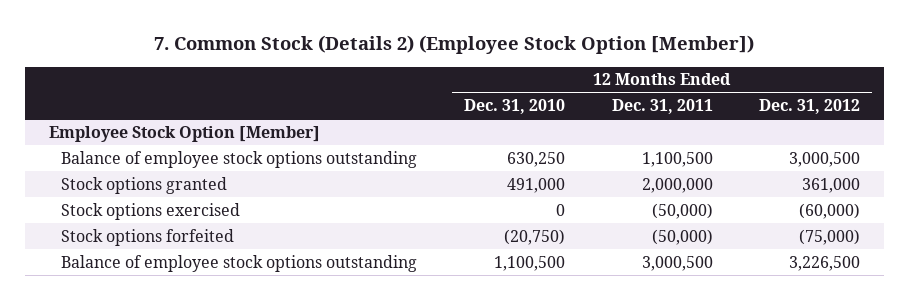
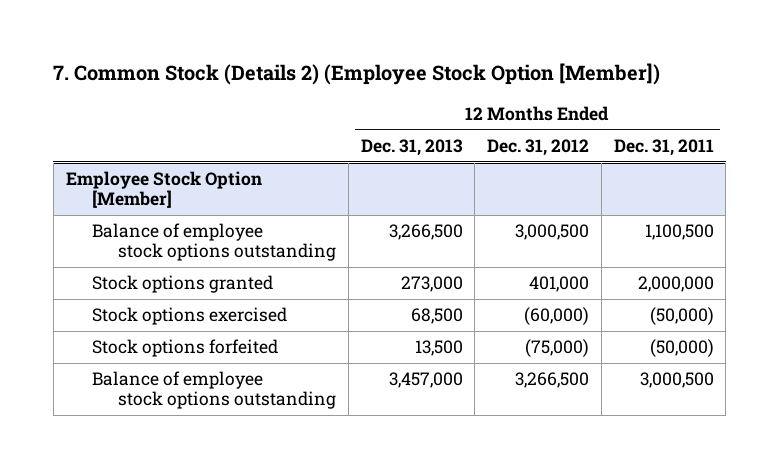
[463,99,565,115] Dec. 31, 2010 -> none
none -> [360,138,463,156] Dec. 31, 2013
[802,177,861,193] 361,000 -> [529,276,590,293] 401,000
[789,255,861,271] 3,226,500 -> [515,372,590,389] 3,266,500

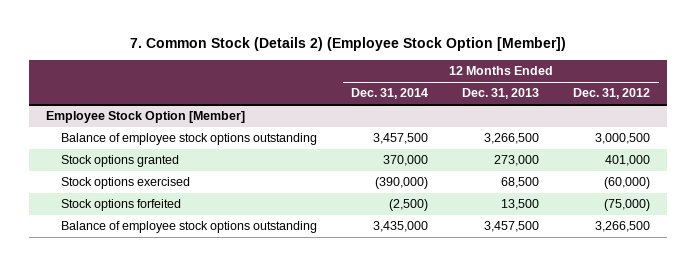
[613,138,714,156] Dec. 31, 2011 -> none
none -> [351,88,429,100] Dec. 31, 2014
[388,372,463,389] 3,457,000 -> [484,221,540,233] 3,457,500

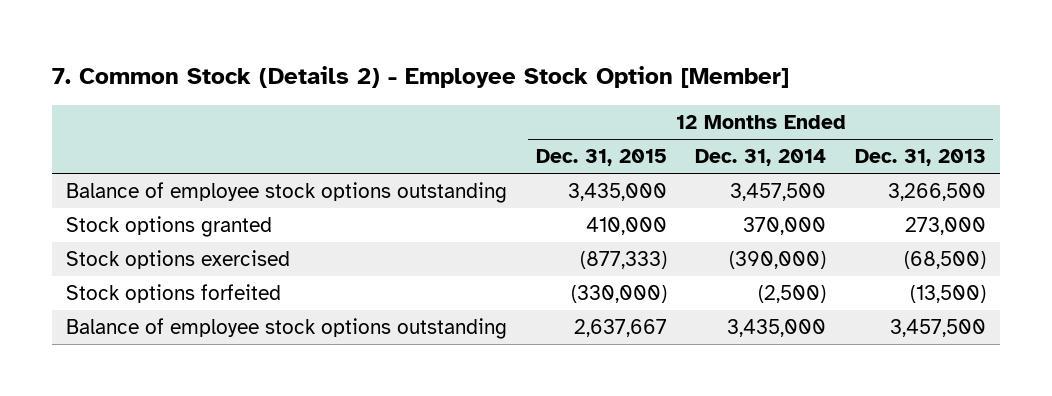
[129,36,566,51] 7. Common Stock (Details 2) (Employee Stock Option [Member]) -> [51,66,789,89] 7. Common Stock (Details 2) - Employee Stock Option [Member]
[573,88,651,100] Dec. 31, 2012 -> none
none -> [535,149,667,167] Dec. 31, 2015
[45,111,245,124] Employee Stock Option [Member] -> none
[501,177,540,189] 68,500 -> [904,251,987,270] (68,500)
[501,199,540,211] 13,500 -> [910,285,987,304] (13,500)

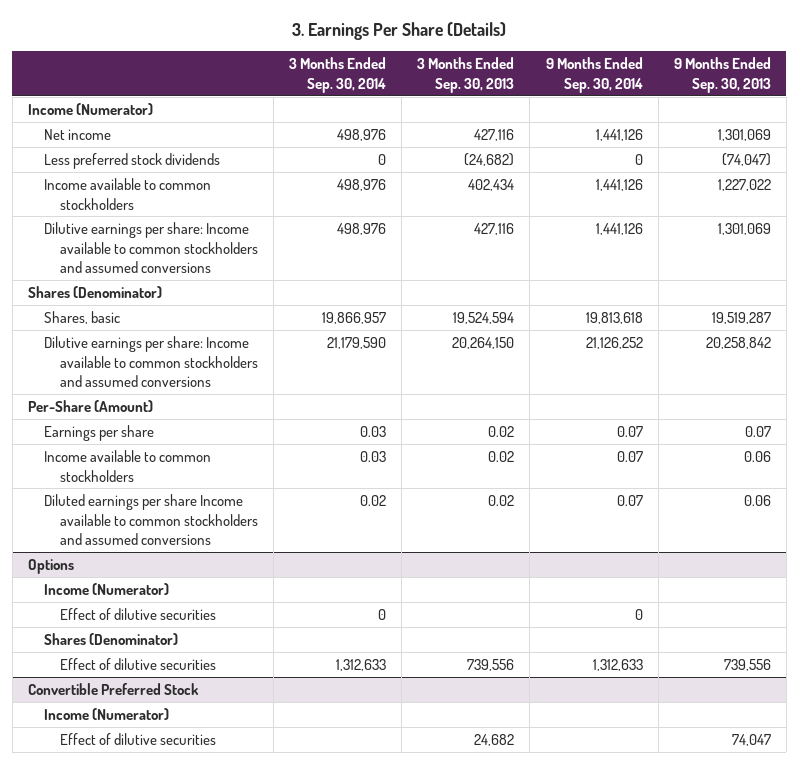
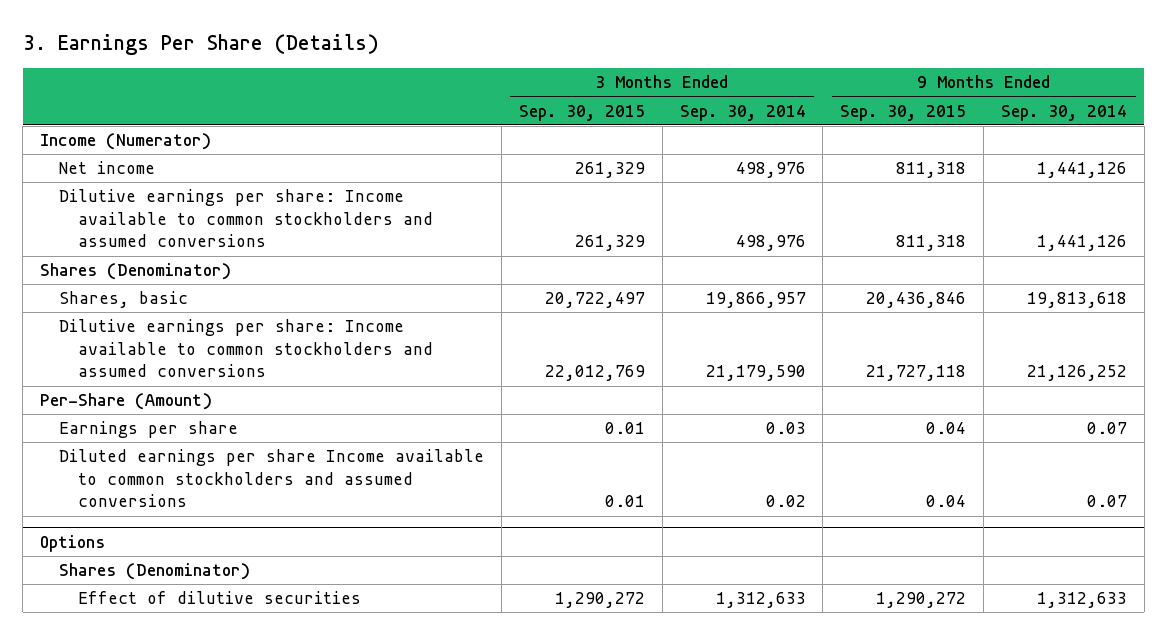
[417,57,515,93] 3 Months Ended Sep. 30, 2013 -> none
[673,57,771,93] 9 Months Ended Sep. 30, 2013 -> none
none -> [518,104,645,121] Sep. 30, 2015
none -> [840,104,967,121] Sep. 30, 2015
[43,153,220,170] Less preferred stock dividends -> none
[43,178,211,210] Income available to common stockholders -> none
[43,450,211,482] Income available to common stockholders -> none
[43,583,169,596] Income (Numerator) -> none
[60,608,217,621] Effect of dilutive securities -> none
[27,683,199,696] Convertible Preferred Stock -> none
[43,708,169,721] Income (Numerator) -> none
[60,733,217,746] Effect of dilutive securities -> none

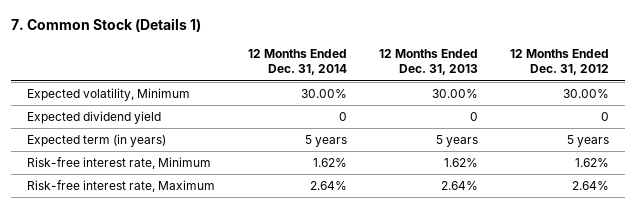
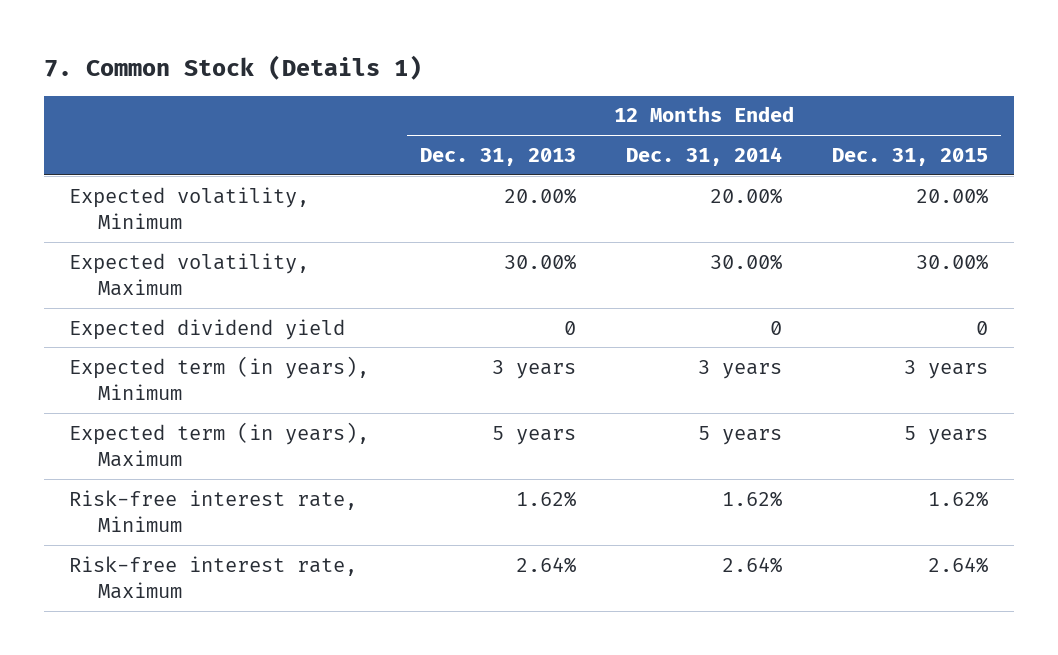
[509,49,609,76] 12 Months Ended Dec. 31, 2012 -> none
none -> [832,147,989,166] Dec. 31, 2015
[300,89,347,99] 30.00% -> [710,187,783,204] 20.00%
[431,89,478,99] 30.00% -> [503,187,576,204] 20.00%
none -> [69,252,310,296] Expected volatility, Maximum
[27,134,167,148] Expected term (in years) -> [69,355,370,400] Expected term (in years), Minimum
[304,135,347,148] 5 years -> [698,359,783,379] 3 years
[435,135,478,148] 5 years -> [491,359,576,379] 3 years
none -> [69,421,370,467] Expected term (in years), Maximum

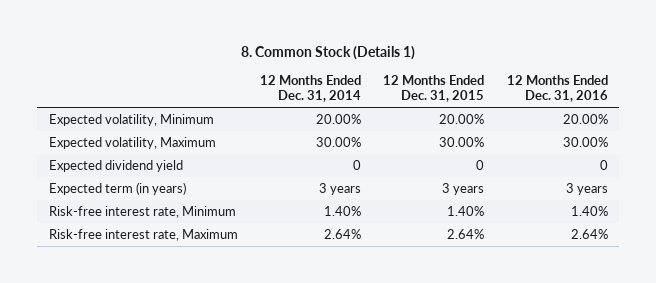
[44,54,423,80] 7. Common Stock (Details 1) -> [241,45,416,60] 8. Common Stock (Details 1)
[419,147,576,166] Dec. 31, 2013 -> none
none -> [506,74,608,103] 12 Months Ended Dec. 31, 2016
[69,421,370,467] Expected term (in years), Maximum -> none
[69,355,370,400] Expected term (in years), Minimum -> [48,181,186,195] Expected term (in years)
[722,490,783,507] 1.62% -> [323,205,361,216] 1.40%
[928,490,989,507] 1.62% -> [447,205,485,216] 1.40%

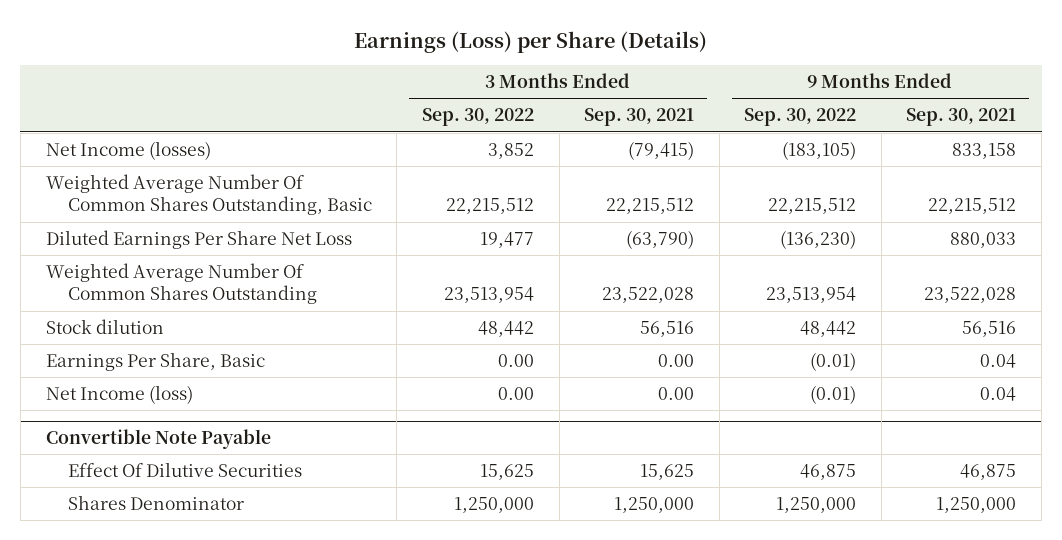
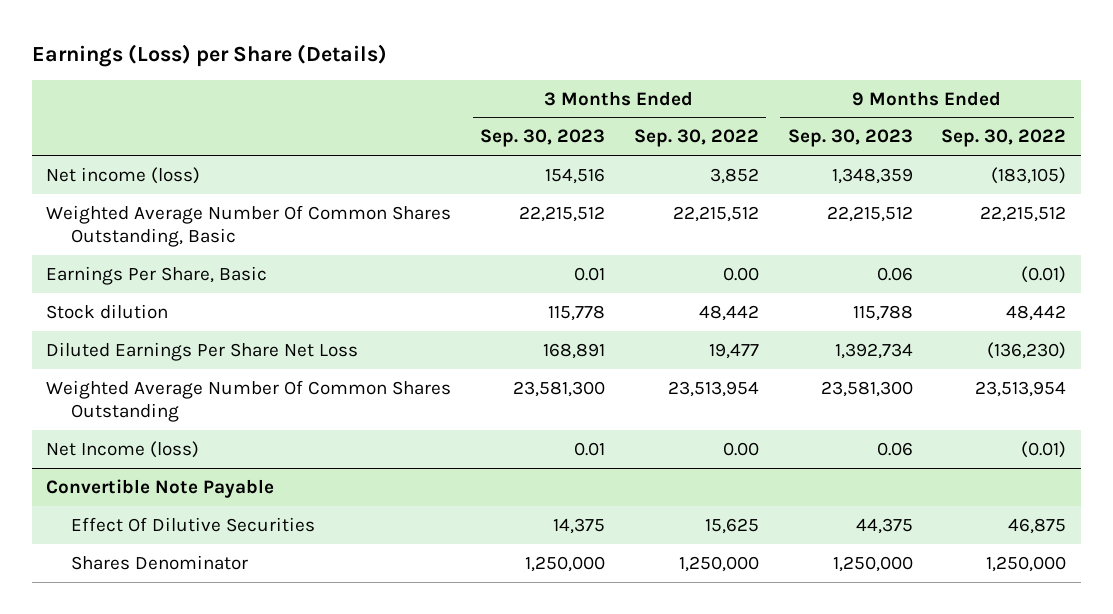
[584,108,695,127] Sep. 30, 2021 -> none
[906,108,1017,127] Sep. 30, 2021 -> none
none -> [480,129,606,148] Sep. 30, 2023
none -> [787,129,913,148] Sep. 30, 2023
[45,141,211,161] Net Income (losses) -> [46,166,201,184] Net income (loss)
[45,352,265,372] Earnings Per Share, Basic -> [46,265,268,285] Earnings Per Share, Basic
[45,319,164,335] Stock dilution -> [46,303,169,319] Stock dilution

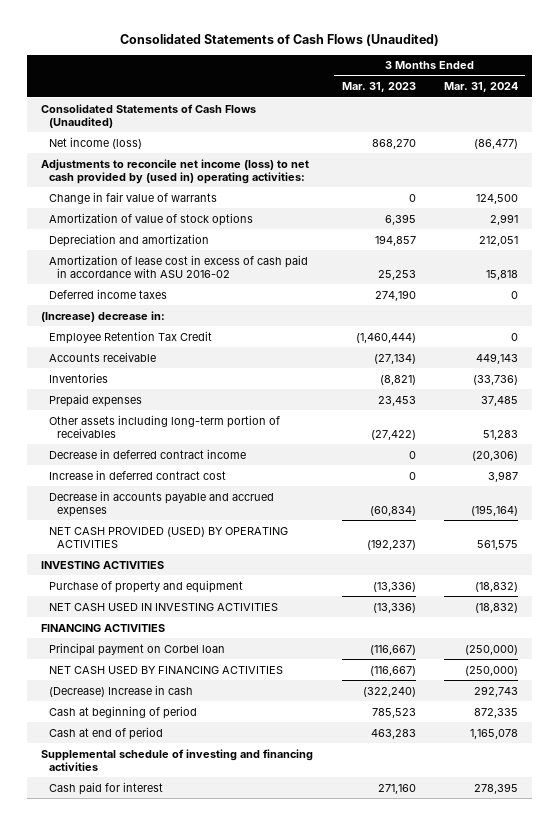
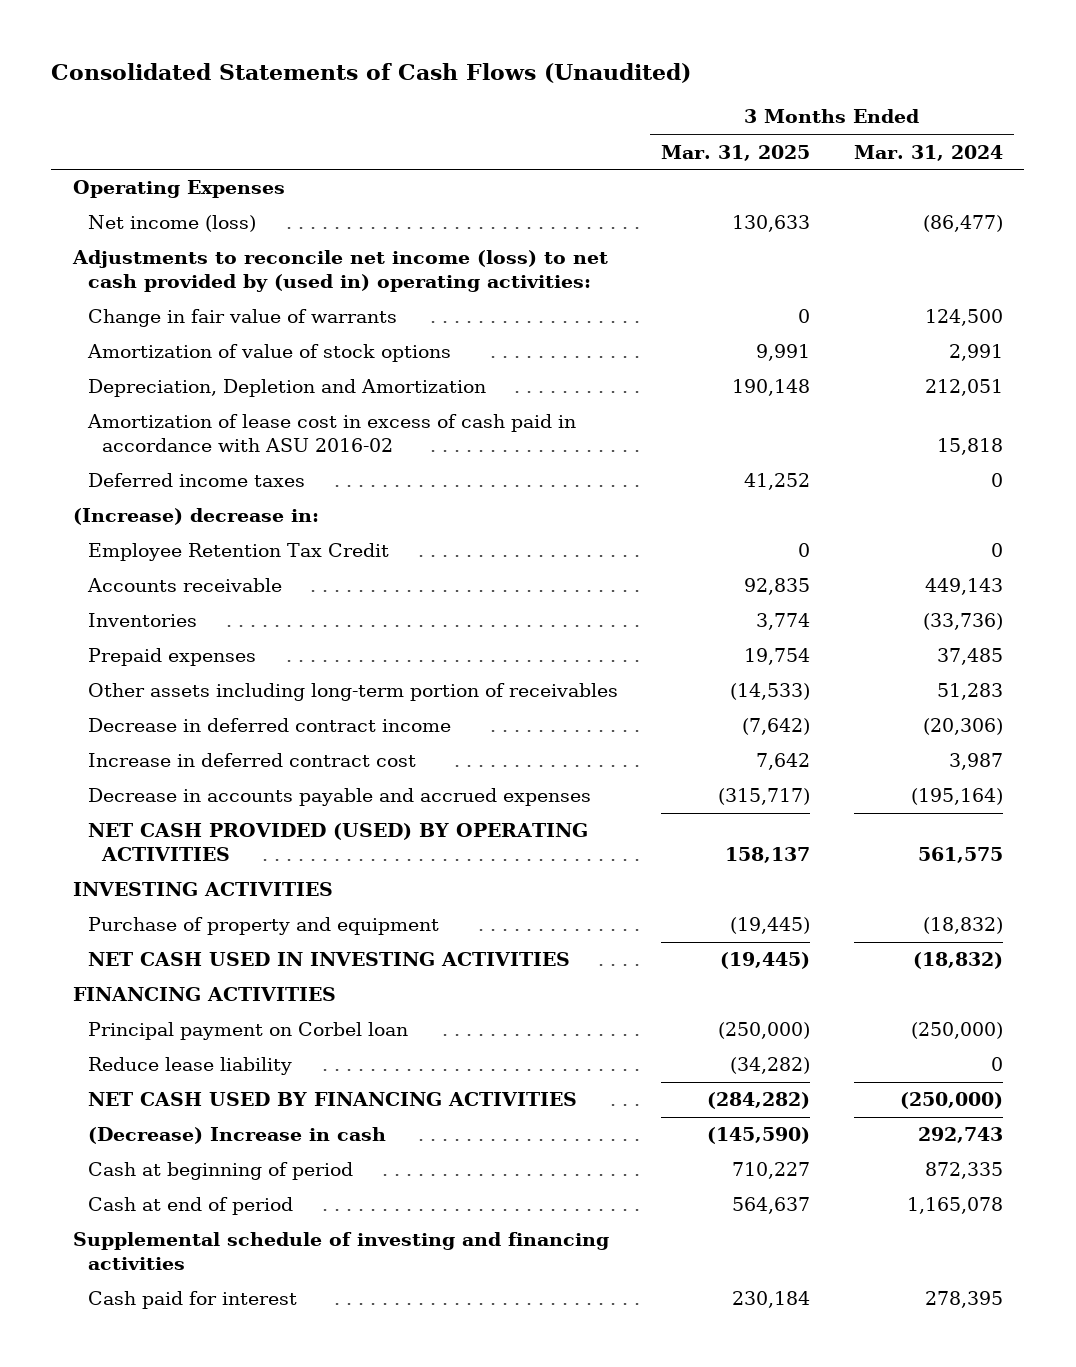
[341,82,416,93] Mar. 31, 2023 -> none
none -> [661,144,811,161] Mar. 31, 2025
[41,103,257,128] Consolidated Statements of Cash Flows (Unaudited) -> none
none -> [73,180,286,199] Operating Expenses
[49,233,210,247] Depreciation and amortization -> [87,379,486,398] Depreciation, Depletion and Amortization
none -> [87,1057,292,1076] Reduce lease liability

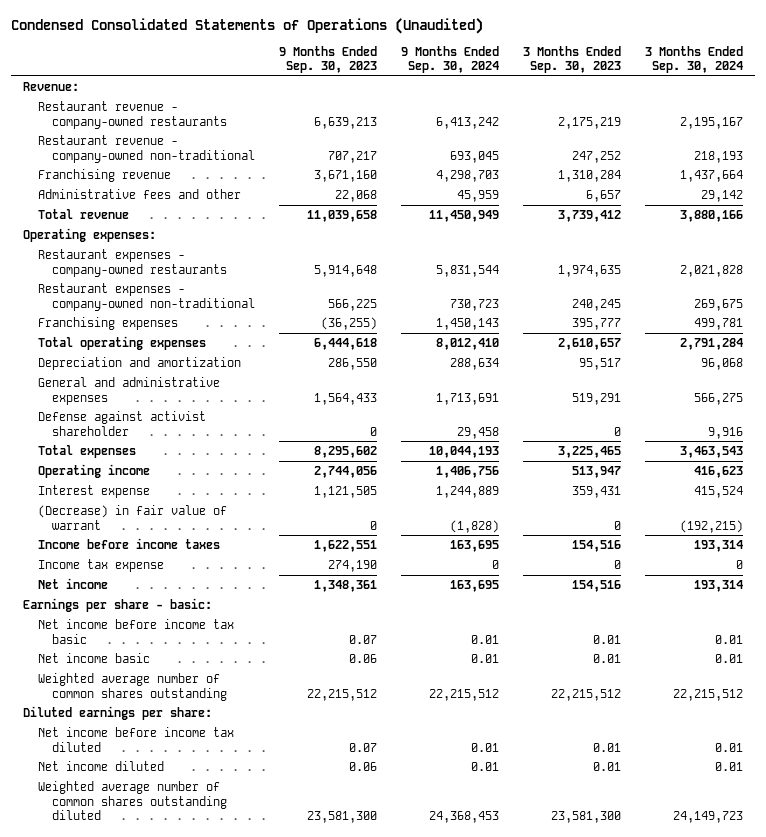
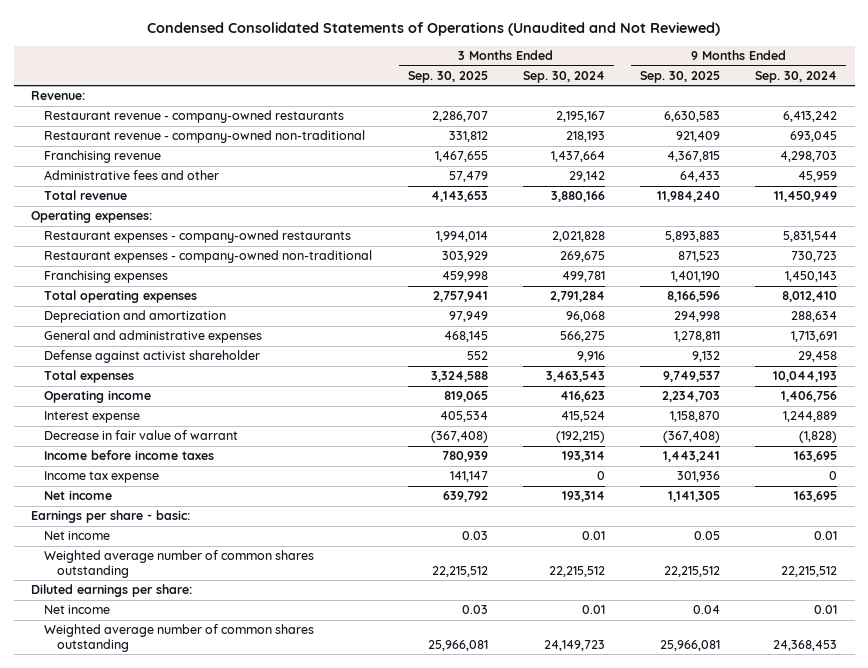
[11,17,484,34] Condensed Consolidated Statements of Operations (Unaudited) -> [147,22,721,37] Condensed Consolidated Statements of Operations (Unaudited and Not Reviewed)
[278,45,377,74] 9 Months Ended Sep. 30, 2023 -> none
[522,45,621,74] 3 Months Ended Sep. 30, 2023 -> none
none -> [407,70,488,83] Sep. 30, 2025
none -> [640,70,721,83] Sep. 30, 2025
[37,505,227,530] (Decrease) in fair value of warrant -> [44,430,239,441] Decrease in fair value of warrant
[37,619,234,644] Net income before income tax basic -> none
[37,653,150,664] Net income basic -> [44,531,111,541] Net income
[37,727,234,752] Net income before income tax diluted -> none
[37,761,164,772] Net income diluted -> [44,605,111,615] Net income
[37,781,228,821] Weighted average number of common shares outstanding diluted -> [44,624,315,652] Weighted average number of common shares outstanding

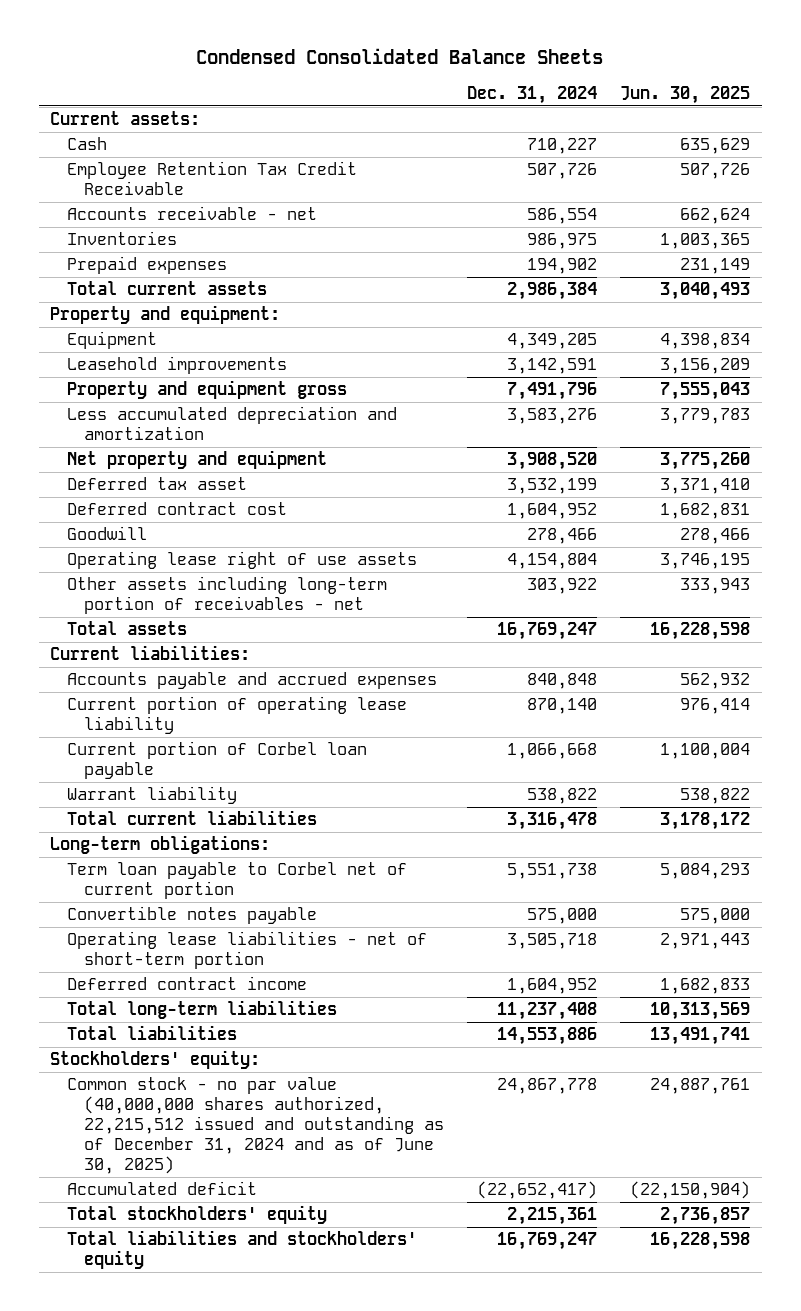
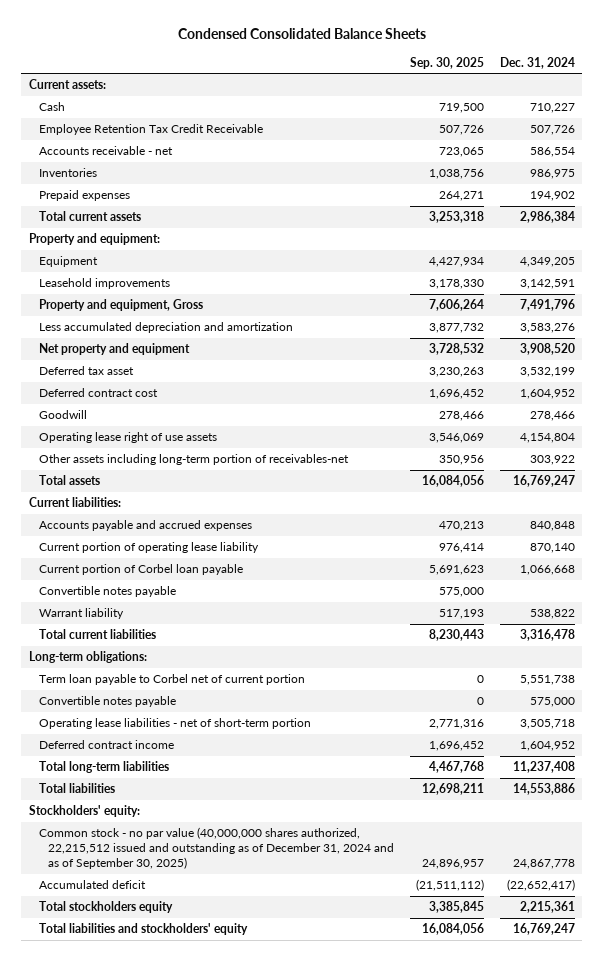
[620,85,751,104] Jun. 30, 2025 -> none
none -> [409,56,484,69] Sep. 30, 2025
[66,380,347,400] Property and equipment gross -> [38,299,203,312] Property and equipment, Gross
[66,576,387,615] Other assets including long-term portion of receivables - net -> [38,454,349,466] Other assets including long-term portion of receivables-net
none -> [38,586,176,598] Convertible notes payable
[66,1077,444,1175] Common stock - no par value (40,000,000 shares authorized, 22,215,512 issued and outstanding as of December 31, 2024 and as of June 30, 2025) -> [38,827,395,870] Common stock - no par value (40,000,000 shares authorized, 22,215,512 issued and outstanding as of December 31, 2024 and as of September 30, 2025)
[66,1205,327,1225] Total stockholders' equity -> [38,901,173,914] Total stockholders equity

